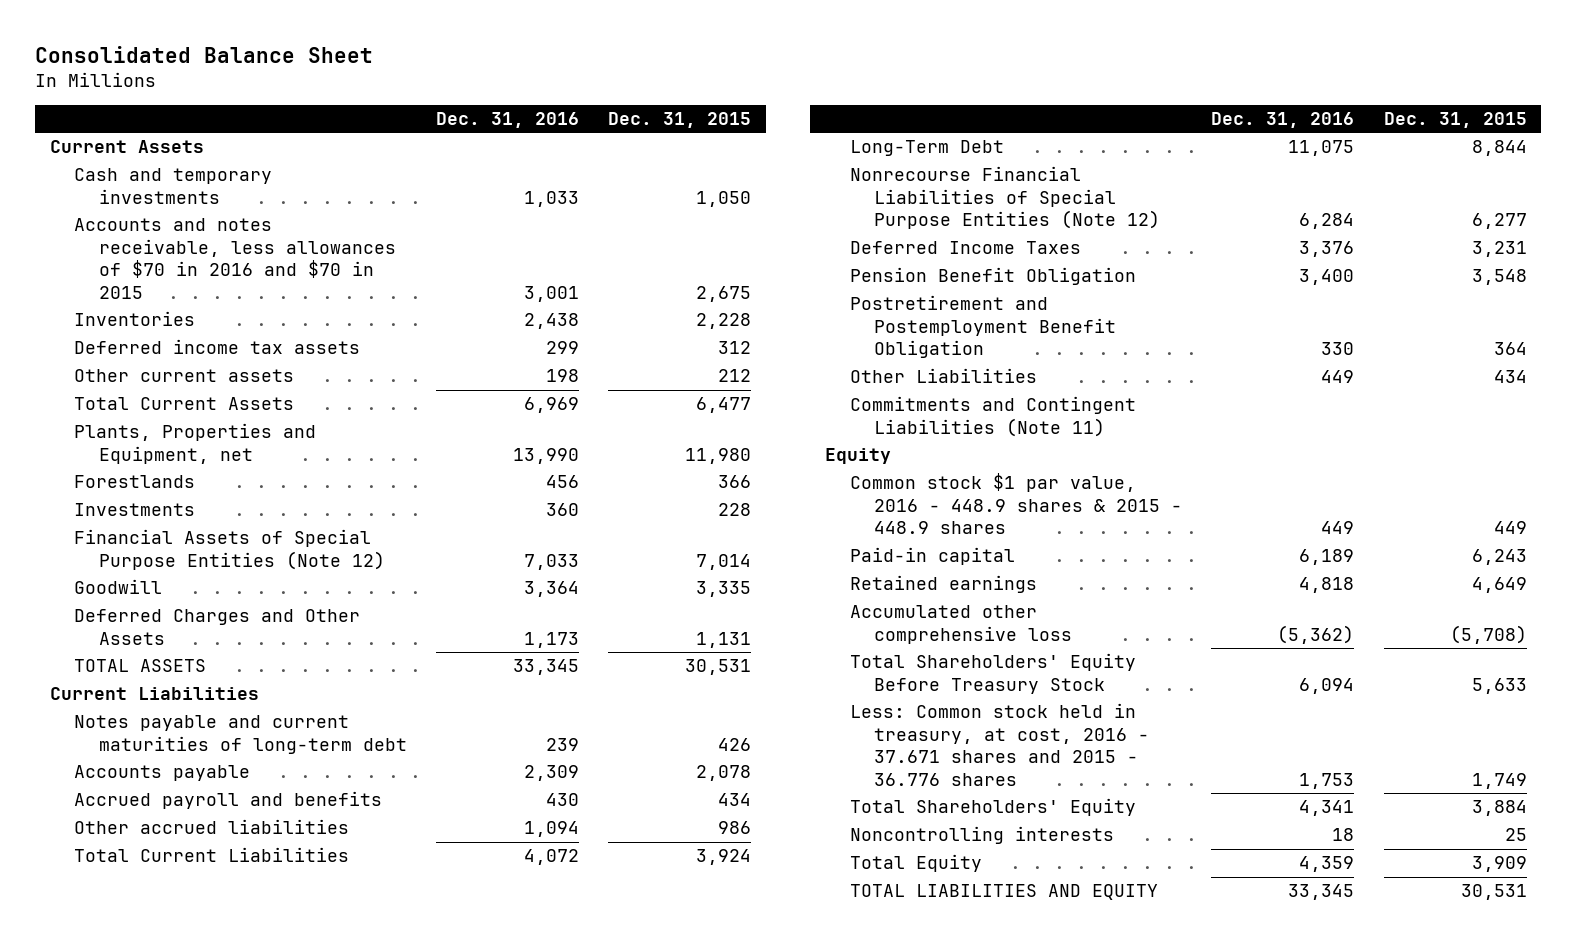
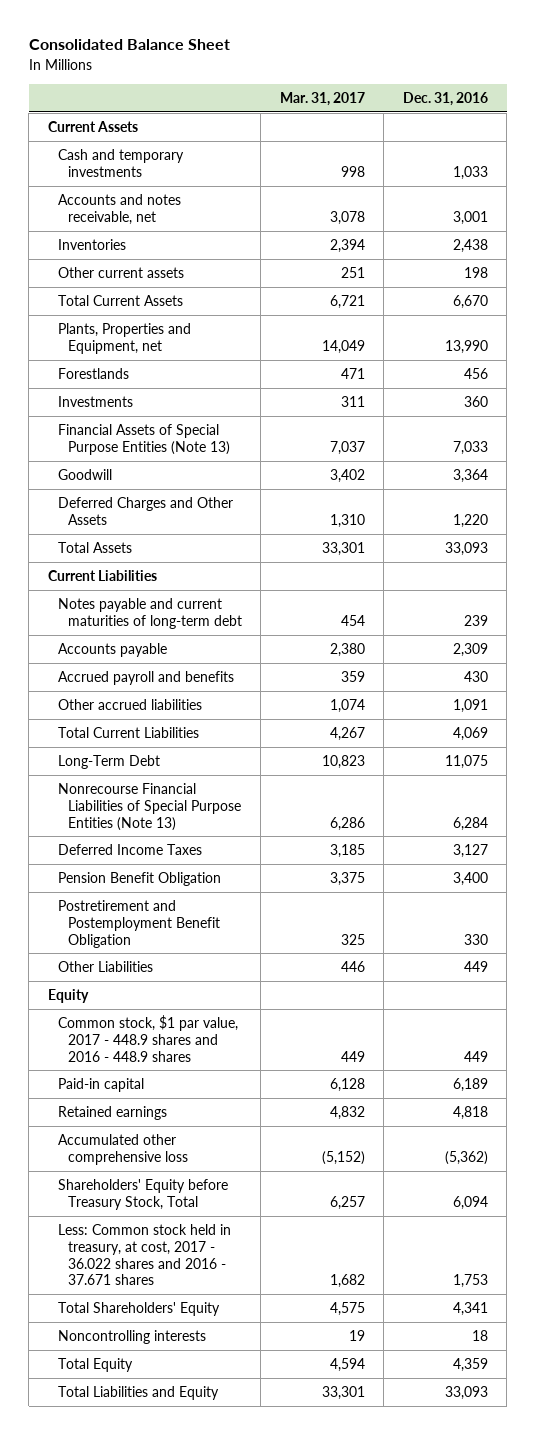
[608,112,752,129] Dec. 31, 2015 -> none
none -> [279,91,365,106] Mar. 31, 2017
[74,218,396,299] Accounts and notes receivable, less allowances of $70 in 2016 and $70 in 2015 -> [57,194,181,225] Accounts and notes receivable, net
[74,339,361,355] Deferred income tax assets -> none
[523,397,579,414] 6,969 -> [452,295,488,310] 6,670
[74,529,385,570] Financial Assets of Special Purpose Entities (Note 12) -> [57,424,230,455] Financial Assets of Special Purpose Entities (Note 13)
[523,631,579,648] 1,173 -> [452,513,488,528] 1,220
[74,659,207,673] TOTAL ASSETS -> [57,542,132,554] Total Assets
[512,659,579,676] 33,345 -> [444,542,488,557] 33,093
[523,821,579,838] 1,094 -> [452,699,488,714] 1,091
[523,849,579,866] 4,072 -> [452,727,488,742] 4,069
[849,166,1161,230] Nonrecourse Financial Liabilities of Special Purpose Entities (Note 12) -> [57,783,241,831] Nonrecourse Financial Liabilities of Special Purpose Entities (Note 13)
[1299,241,1355,258] 3,376 -> [452,844,488,859] 3,127
[849,396,1136,437] Commitments and Contingent Liabilities (Note 11) -> none
[849,473,1183,535] Common stock $1 par value, 2016 - 448.9 shares & 2015 - 448.9 shares -> [57,1015,238,1062] Common stock, $1 par value, 2017 - 448.9 shares and 2016 - 448.9 shares
[849,653,1136,694] Total Shareholders' Equity Before Treasury Stock -> [57,1179,228,1210] Shareholders' Equity before Treasury Stock, Total
[849,703,1150,786] Less: Common stock held in treasury, at cost, 2016 - 37.671 shares and 2015 - 36.776 shares -> [57,1224,231,1286] Less: Common stock held in treasury, at cost, 2017 - 36.022 shares and 2016 - 37.671 shares
[849,884,1158,901] TOTAL LIABILITIES AND EQUITY -> [57,1386,219,1401] Total Liabilities and Equity
[1288,884,1355,901] 33,345 -> [444,1386,488,1401] 33,093

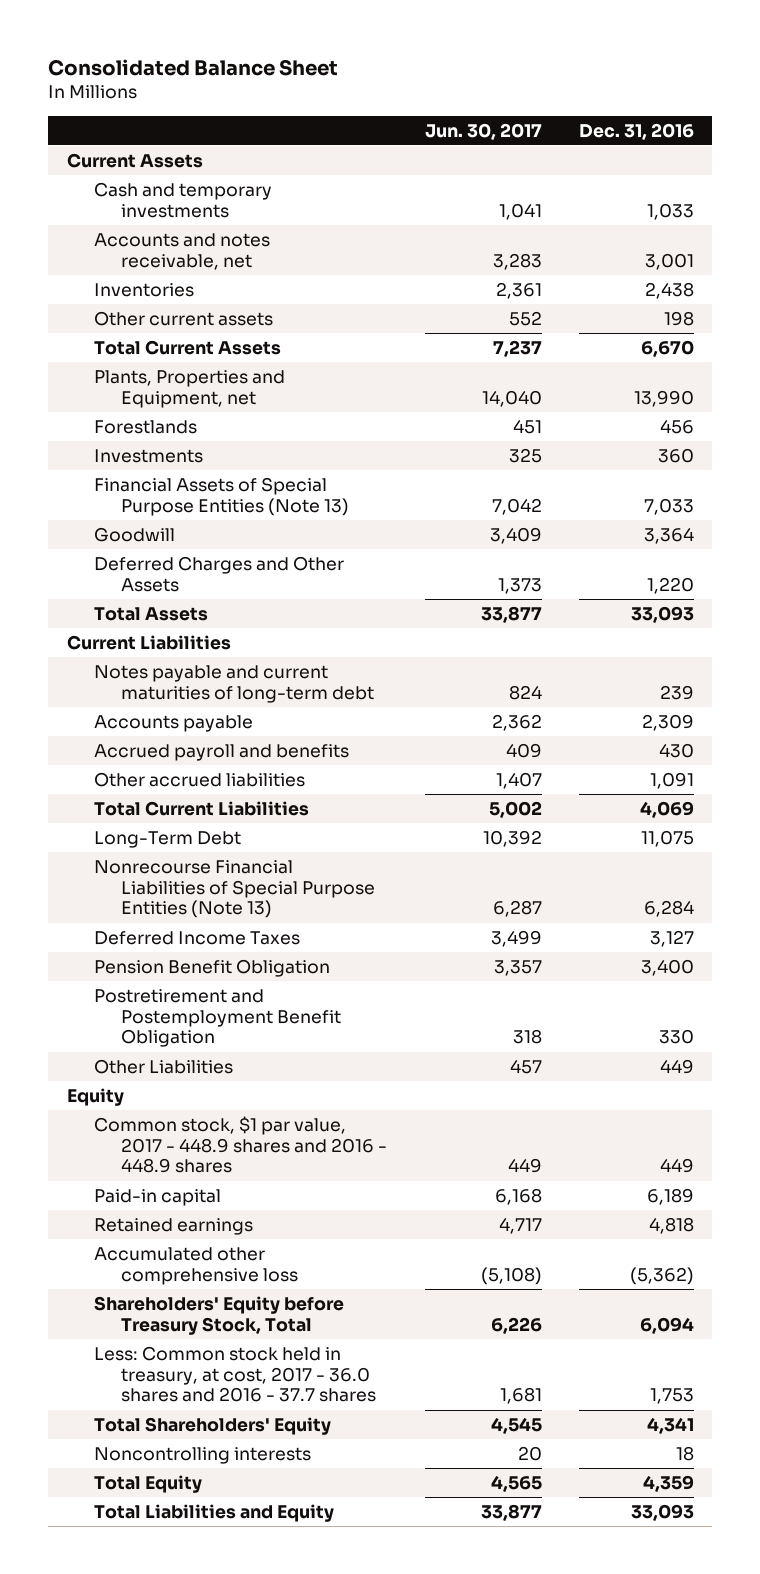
[279,91,365,106] Mar. 31, 2017 -> none
none -> [424,122,542,140] Jun. 30, 2017
[57,1224,231,1286] Less: Common stock held in treasury, at cost, 2017 - 36.022 shares and 2016 - 37.671 shares -> [93,1345,377,1403] Less: Common stock held in treasury, at cost, 2017 - 36.0 shares and 2016 - 37.7 shares

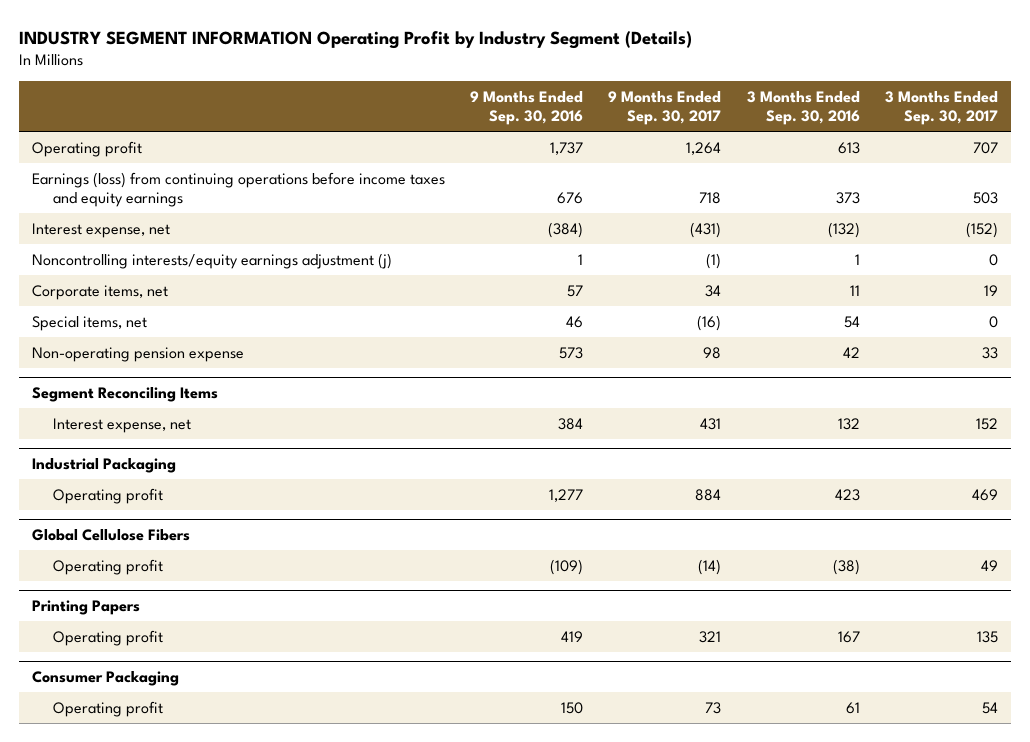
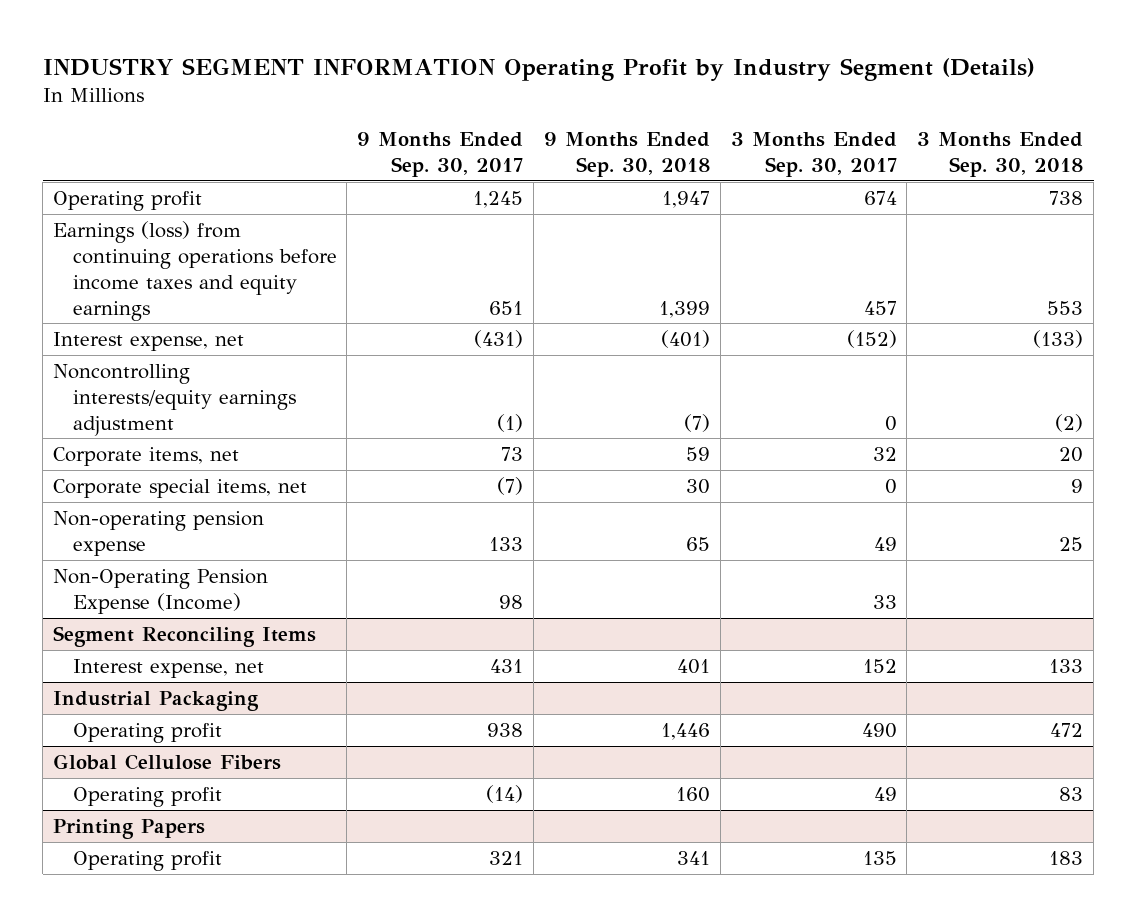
[470,90,584,126] 9 Months Ended Sep. 30, 2016 -> none
[746,90,860,126] 3 Months Ended Sep. 30, 2016 -> none
none -> [543,132,710,177] 9 Months Ended Sep. 30, 2018
none -> [917,132,1084,177] 3 Months Ended Sep. 30, 2018
[686,141,722,155] 1,264 -> [473,190,524,208] 1,245
[973,141,999,154] 707 -> [863,190,897,205] 674
[699,192,722,205] 718 -> [489,300,524,315] 651
[973,192,999,205] 503 -> [863,300,897,315] 457
[31,252,392,269] Noncontrolling interests/equity earnings adjustment (j) -> [52,363,296,436] Noncontrolling interests/equity earnings adjustment
[705,284,722,297] 34 -> [501,446,524,461] 73
[984,284,999,296] 19 -> [872,446,897,461] 32
[31,315,147,331] Special items, net -> [52,478,307,498] Corporate special items, net
[697,314,722,331] (16) -> [497,476,524,495] (7)
[703,346,722,359] 98 -> [489,536,524,551] 133
[982,346,999,359] 33 -> [873,536,897,551] 49
none -> [52,568,268,614] Non-Operating Pension Expense (Income)
[695,488,722,501] 884 -> [487,722,524,737] 938
[972,488,999,501] 469 -> [861,722,897,738] 490
[31,671,179,687] Consumer Packaging -> none
[53,700,164,717] Operating profit -> none

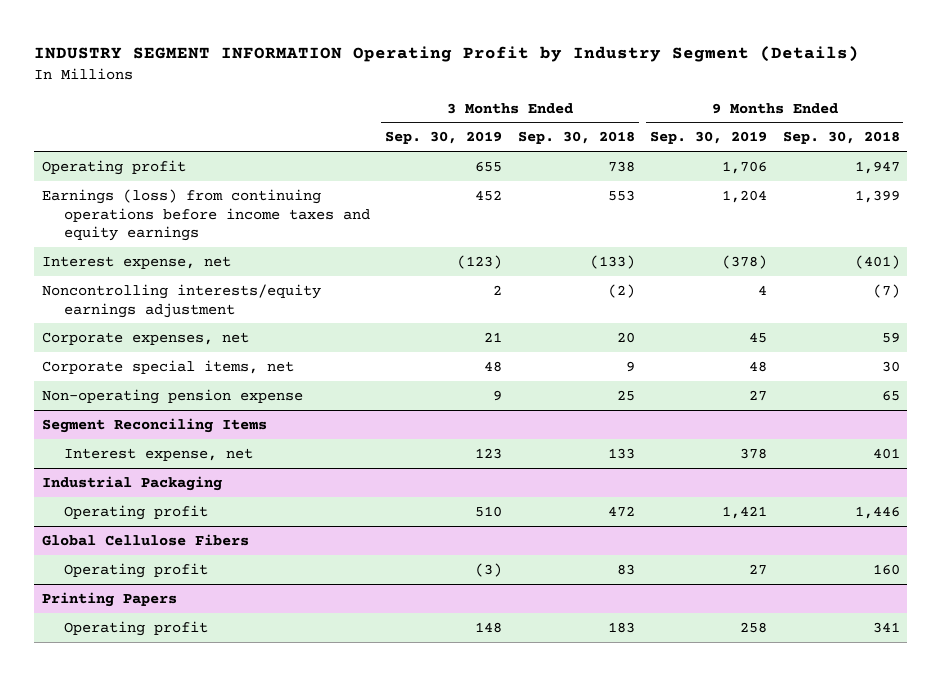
[357,132,524,177] 9 Months Ended Sep. 30, 2017 -> none
[730,132,897,177] 3 Months Ended Sep. 30, 2017 -> none
none -> [385,131,503,145] Sep. 30, 2019
none -> [650,131,768,145] Sep. 30, 2019
[52,446,239,466] Corporate items, net -> [41,331,249,345] Corporate expenses, net
[52,568,268,614] Non-Operating Pension Expense (Income) -> none

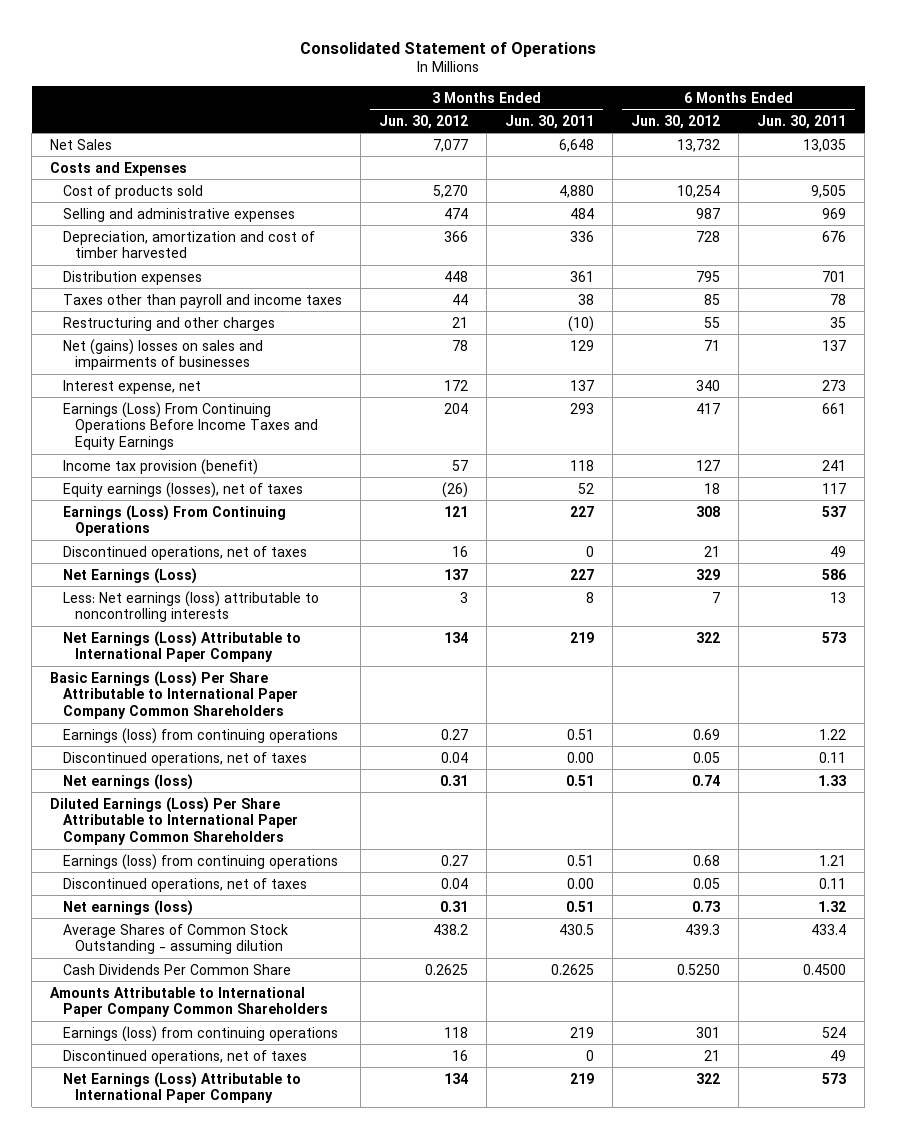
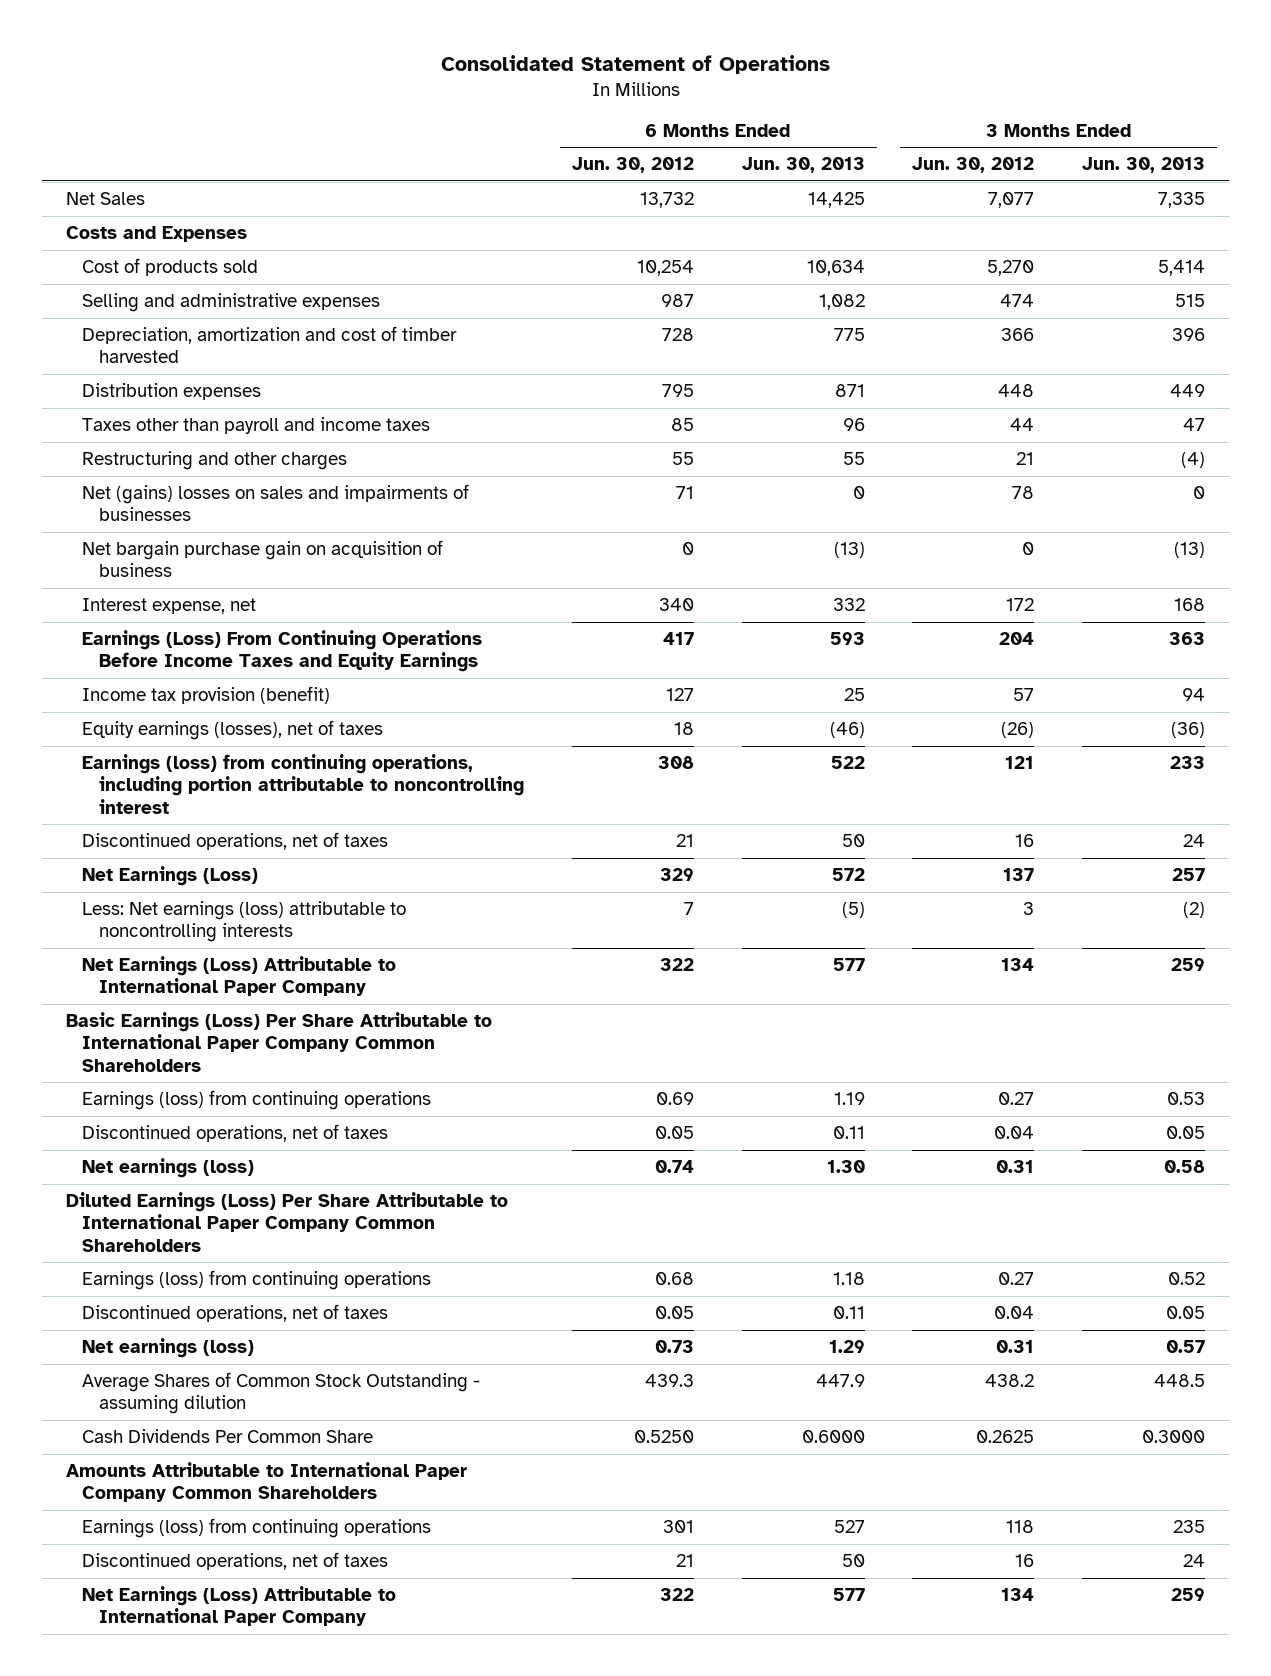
[505,114,595,129] Jun. 30, 2011 -> none
[757,114,847,129] Jun. 30, 2011 -> none
none -> [741,157,865,174] Jun. 30, 2013
none -> [1082,157,1206,174] Jun. 30, 2013
none -> [82,540,444,578] Net bargain purchase gain on acquisition of business
[62,504,286,537] Earnings (Loss) From Continuing Operations -> [82,754,524,814] Earnings (loss) from continuing operations, including portion attributable to noncontrolling interest

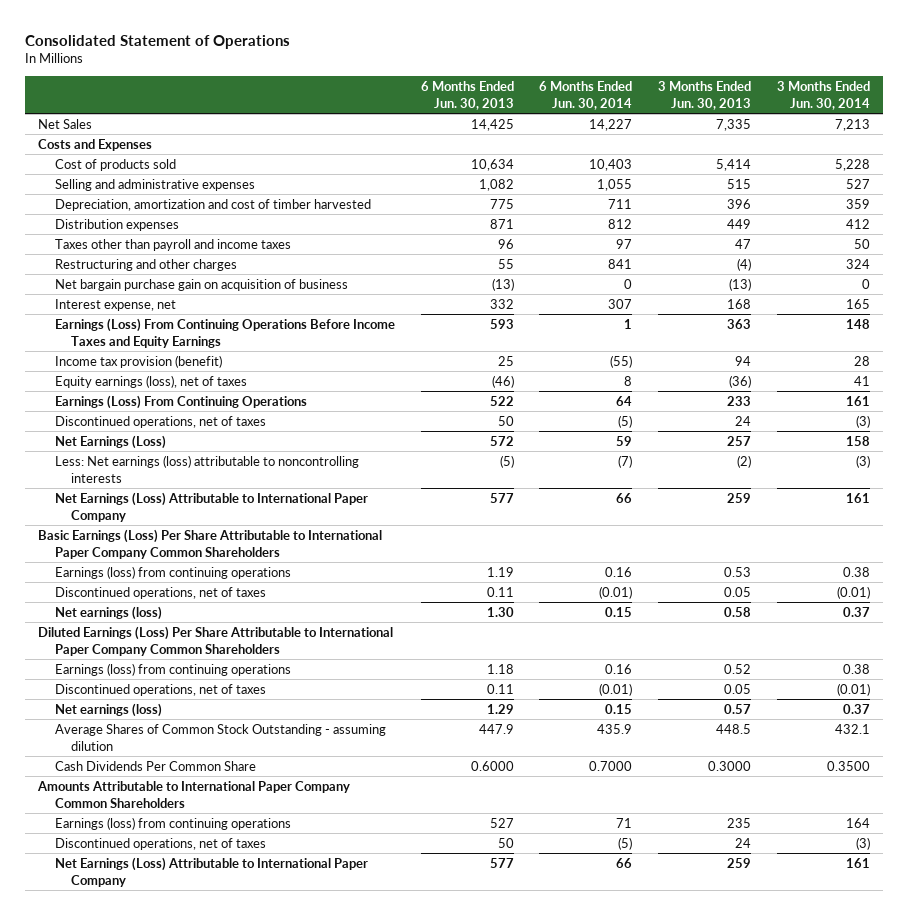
[571,157,694,174] Jun. 30, 2012 -> none
[912,157,1035,174] Jun. 30, 2012 -> none
none -> [539,80,633,110] 6 Months Ended Jun. 30, 2014
none -> [776,80,870,110] 3 Months Ended Jun. 30, 2014
[82,484,470,522] Net (gains) losses on sales and impairments of businesses -> none
[82,720,384,741] Equity earnings (losses), net of taxes -> [54,374,247,388] Equity earnings (loss), net of taxes
[82,754,524,814] Earnings (loss) from continuing operations, including portion attributable to noncontrolling interest -> [54,394,307,409] Earnings (Loss) From Continuing Operations

